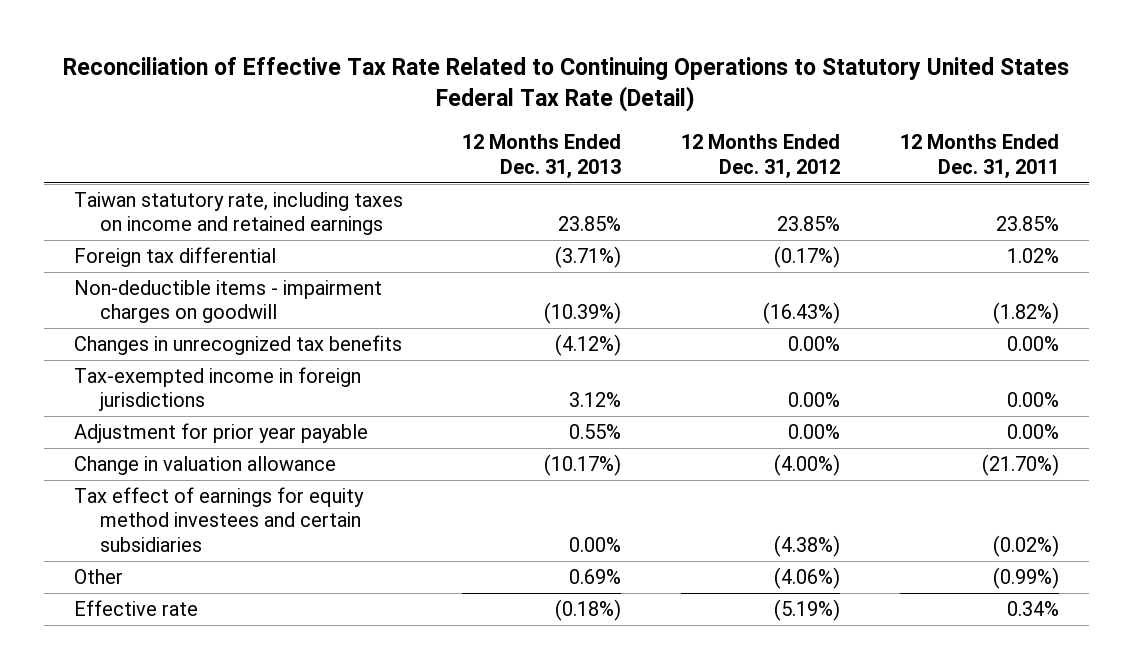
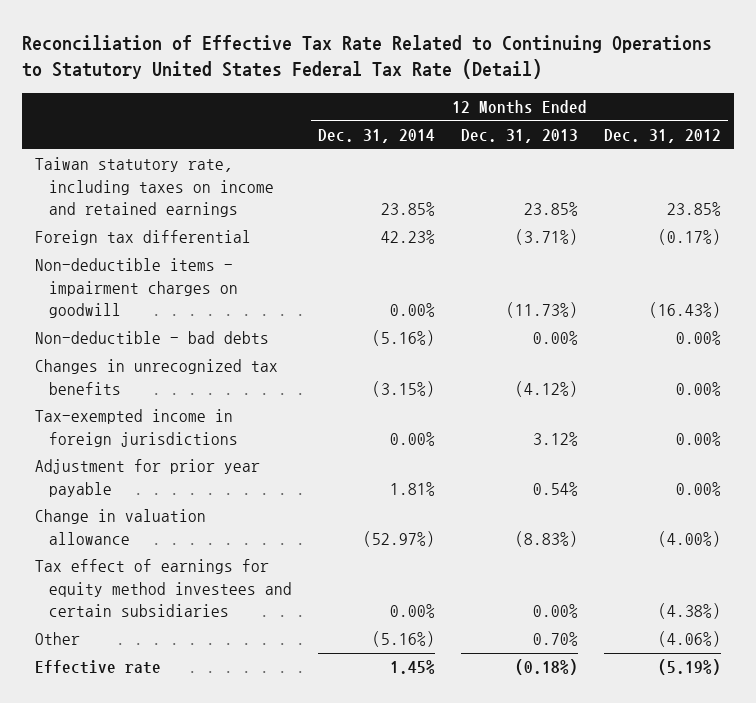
[900,134,1060,179] 12 Months Ended Dec. 31, 2011 -> none
none -> [317,129,435,144] Dec. 31, 2014
[544,302,622,325] (10.39%) -> [506,302,579,319] (11.73%)
none -> [35,331,270,345] Non-deductible - bad debts
[569,424,622,440] 0.55% -> [533,481,579,496] 0.54%
[544,454,622,477] (10.17%) -> [515,530,579,547] (8.83%)
[569,569,622,585] 0.69% -> [533,632,579,647] 0.70%

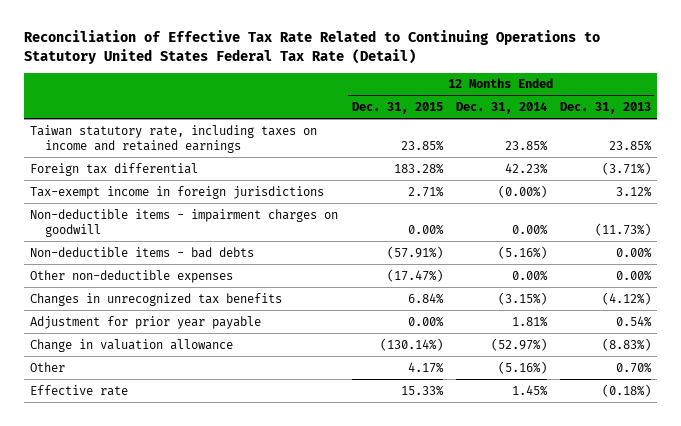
[604,129,722,144] Dec. 31, 2012 -> none
none -> [351,102,443,115] Dec. 31, 2015
none -> [30,185,325,199] Tax-exempt income in foreign jurisdictions
none -> [30,246,255,258] Non-deductible items - bad debts
[35,331,270,345] Non-deductible - bad debts -> [30,269,234,283] Other non-deductible expenses
[371,330,435,347] (5.16%) -> [511,269,548,281] 0.00%
[35,409,238,447] Tax-exempted income in foreign jurisdictions -> none
[35,559,292,618] Tax effect of earnings for equity method investees and certain subsidiaries -> none

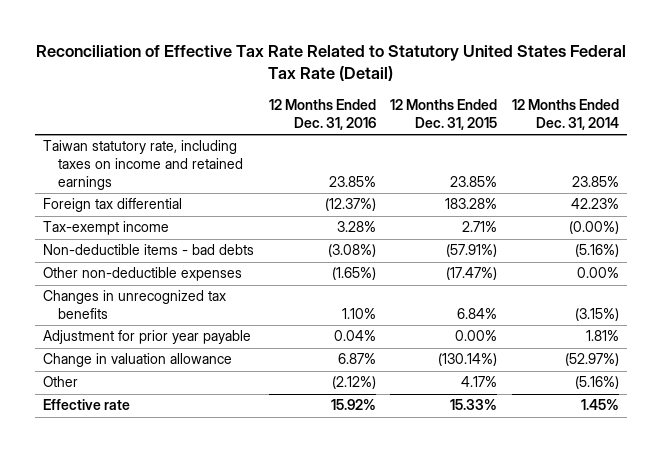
[23,30,600,64] Reconciliation of Effective Tax Rate Related to Continuing Operations to Statutory United States Federal Tax Rate (Detail) -> [35,45,626,82] Reconciliation of Effective Tax Rate Related to Statutory United States Federal Tax Rate (Detail)
[559,102,651,115] Dec. 31, 2013 -> none
none -> [268,99,376,130] 12 Months Ended Dec. 31, 2016
[30,208,339,237] Non-deductible items - impairment charges on goodwill -> none
[30,185,325,199] Tax-exempt income in foreign jurisdictions -> [42,221,169,236] Tax-exempt income

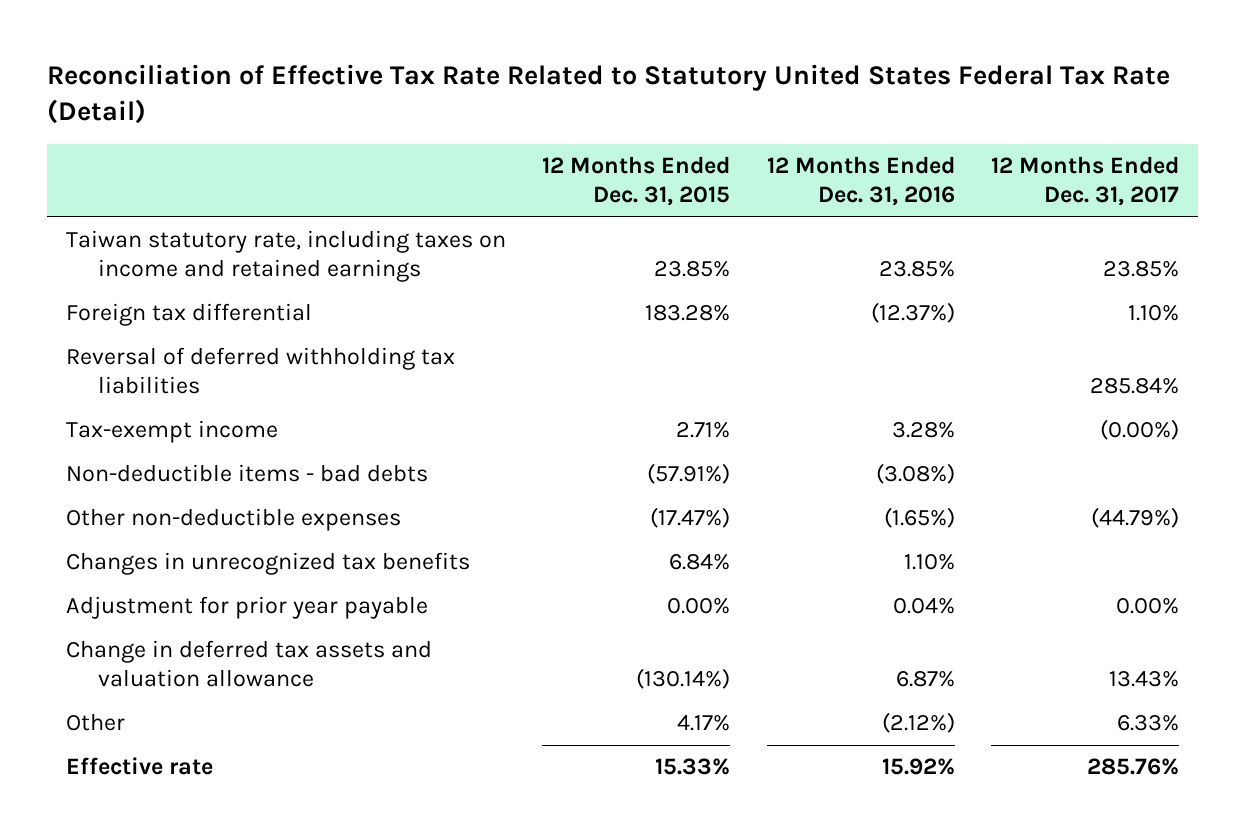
[512,99,620,130] 12 Months Ended Dec. 31, 2014 -> none
none -> [991,156,1180,207] 12 Months Ended Dec. 31, 2017
none -> [65,347,455,395] Reversal of deferred withholding tax liabilities
[42,353,232,368] Change in valuation allowance -> [65,640,432,688] Change in deferred tax assets and valuation allowance

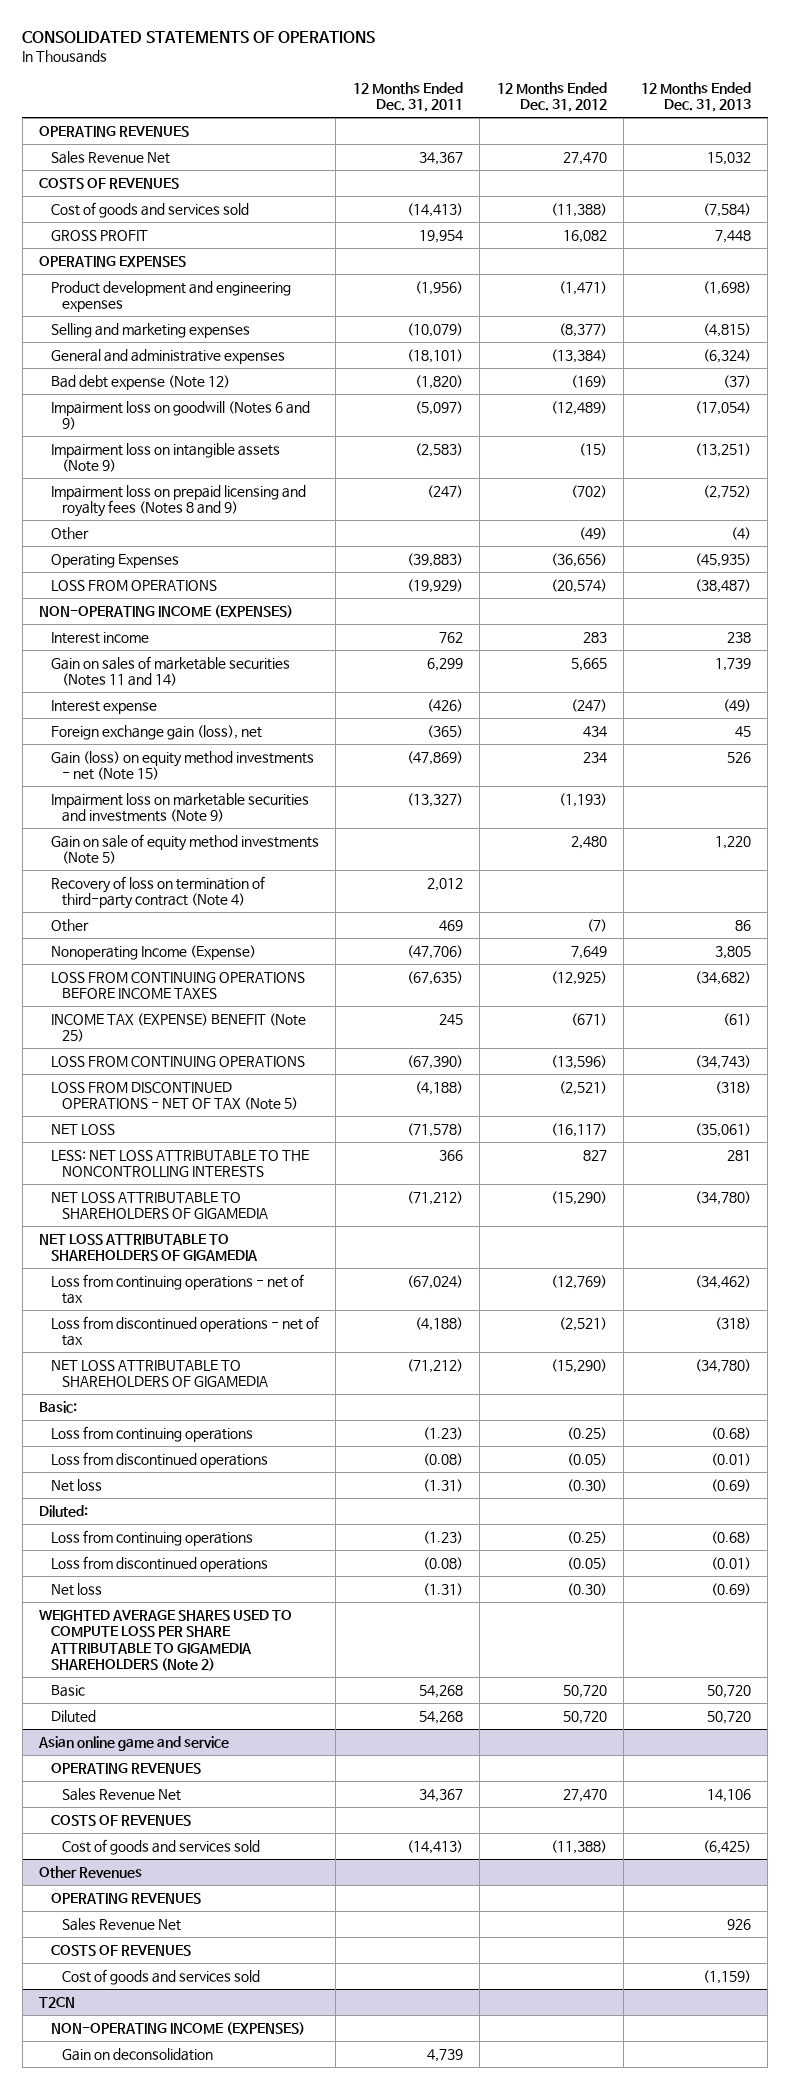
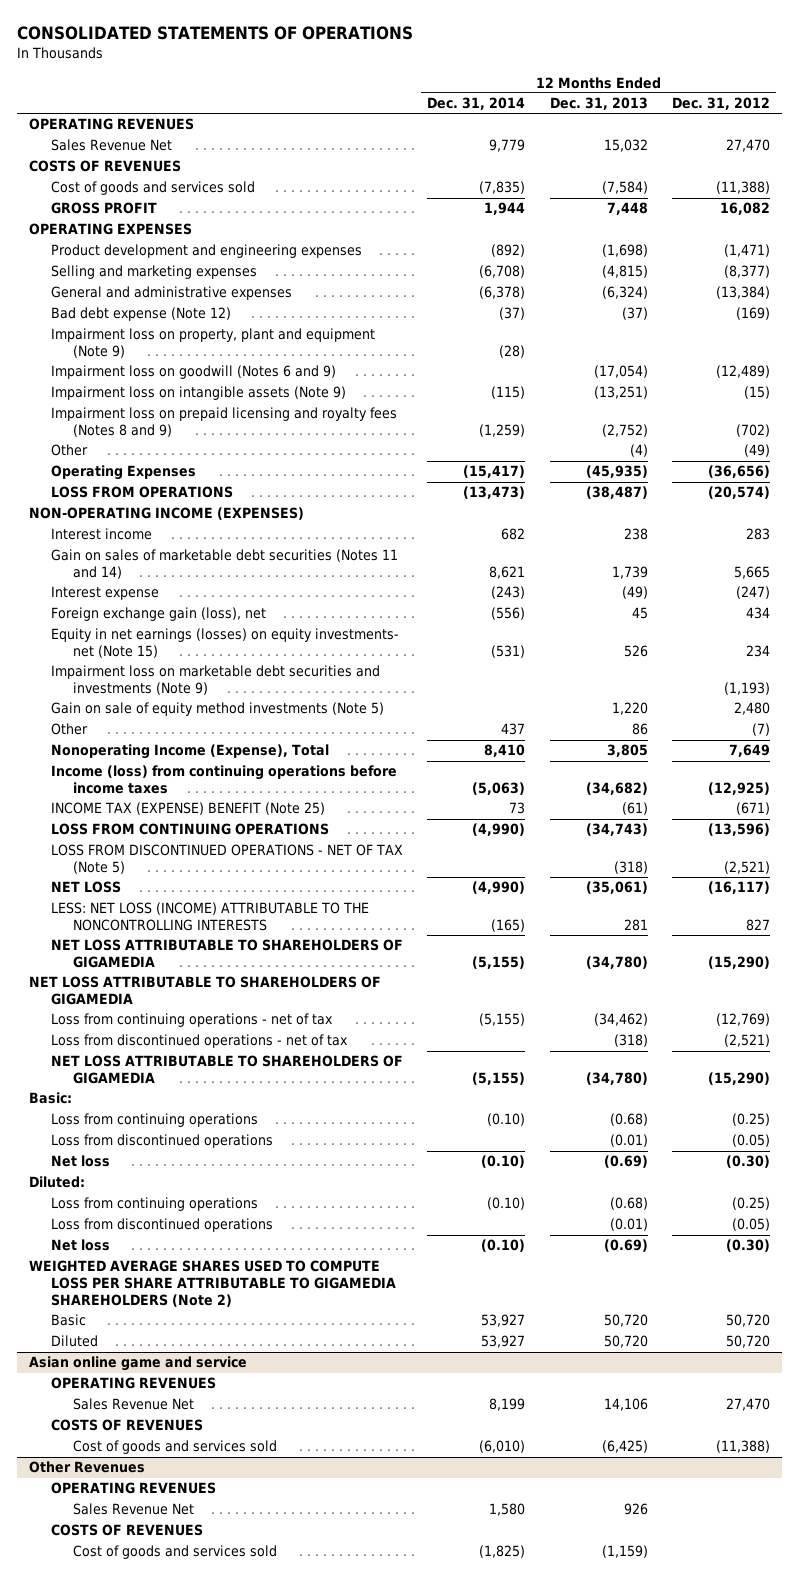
[352,81,463,112] 12 Months Ended Dec. 31, 2011 -> none
none -> [427,97,526,111] Dec. 31, 2014
none -> [50,328,375,359] Impairment loss on property, plant and equipment (Note 9)
[50,655,290,687] Gain on sales of marketable securities (Notes 11 and 14) -> [50,549,398,580] Gain on sales of marketable debt securities (Notes 11 and 14)
[50,750,314,781] Gain (loss) on equity method investments - net (Note 15) -> [50,628,399,659] Equity in net earnings (losses) on equity investments- net (Note 15)
[50,792,309,823] Impairment loss on marketable securities and investments (Note 9) -> [50,665,380,696] Impairment loss on marketable debt securities and investments (Note 9)
[50,875,265,910] Recovery of loss on termination of third-party contract (Note 4) -> none
[50,944,256,960] Nonoperating Income (Expense) -> [50,744,329,760] Nonoperating Income (Expense), Total
[50,971,305,1000] LOSS FROM CONTINUING OPERATIONS BEFORE INCOME TAXES -> [50,765,397,795] Income (loss) from continuing operations before income taxes
[50,1149,309,1178] LESS: NET LOSS ATTRIBUTABLE TO THE NONCONTROLLING INTERESTS -> [50,902,369,932] LESS: NET LOSS (INCOME) ATTRIBUTABLE TO THE NONCONTROLLING INTERESTS
[39,1996,76,2008] T2CN -> none
[50,2021,305,2035] NON-OPERATING INCOME (EXPENSES) -> none
[62,2047,214,2061] Gain on deconsolidation -> none

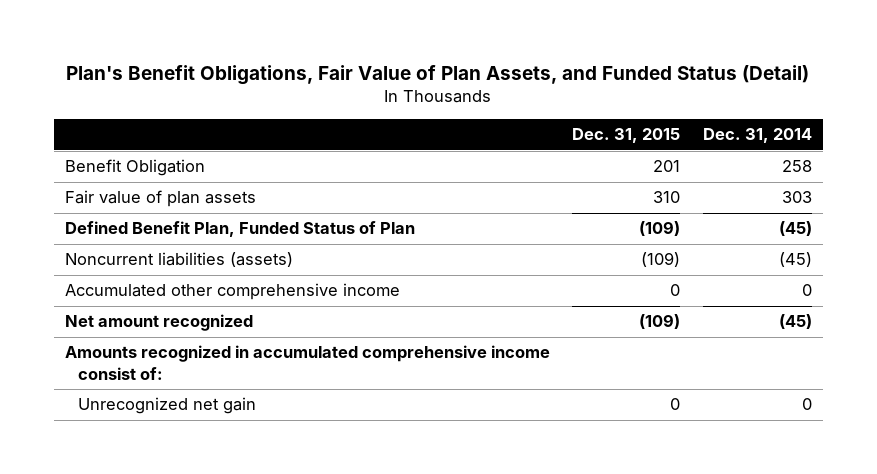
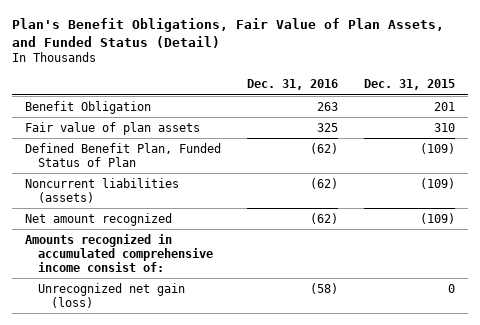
[702,128,812,144] Dec. 31, 2014 -> none
none -> [247,79,339,91] Dec. 31, 2016
[65,283,401,301] Accumulated other comprehensive income -> none
[77,397,256,415] Unrecognized net gain -> [38,282,186,308] Unrecognized net gain (loss)

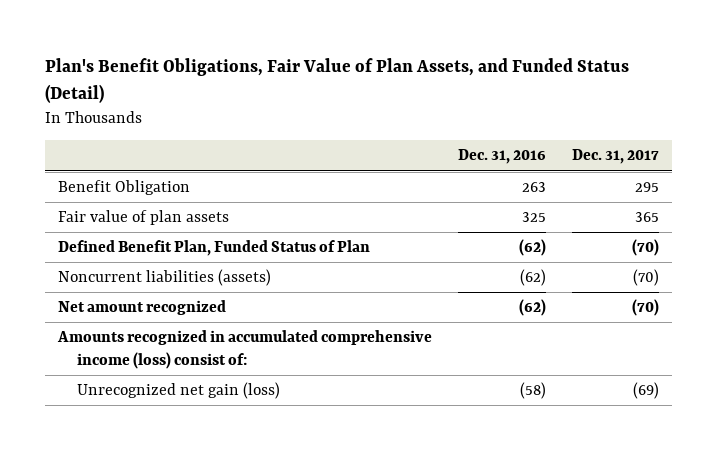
[364,79,456,91] Dec. 31, 2015 -> none
none -> [571,149,659,165] Dec. 31, 2017
[24,233,214,272] Amounts recognized in accumulated comprehensive income consist of: -> [57,330,433,369] Amounts recognized in accumulated comprehensive income (loss) consist of:

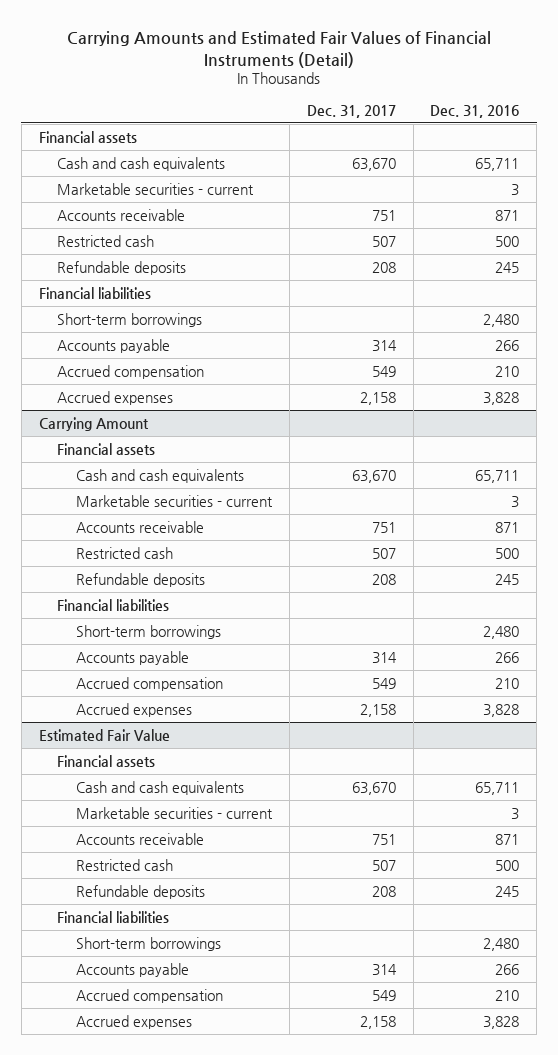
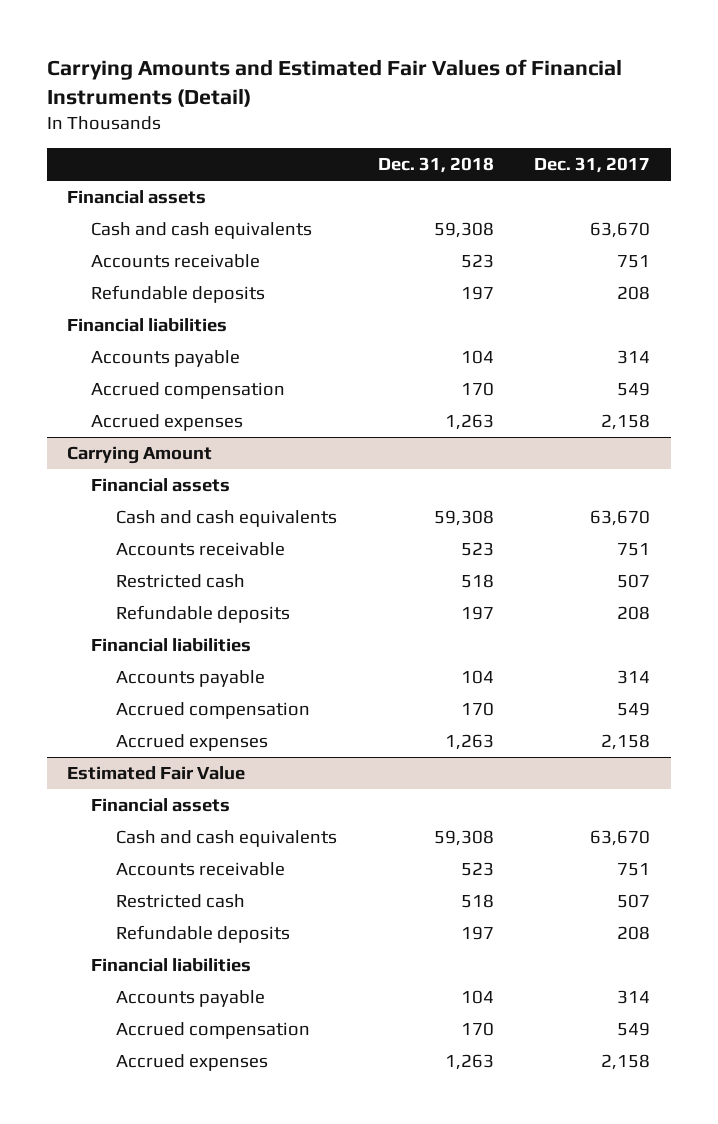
[430,105,520,119] Dec. 31, 2016 -> none
none -> [377,157,494,174] Dec. 31, 2018
[57,182,255,195] Marketable securities - current -> none
[57,234,155,247] Restricted cash -> none
[57,312,203,327] Short-term borrowings -> none
[75,494,273,507] Marketable securities - current -> none
[75,624,221,639] Short-term borrowings -> none
[75,806,273,819] Marketable securities - current -> none
[75,936,221,951] Short-term borrowings -> none

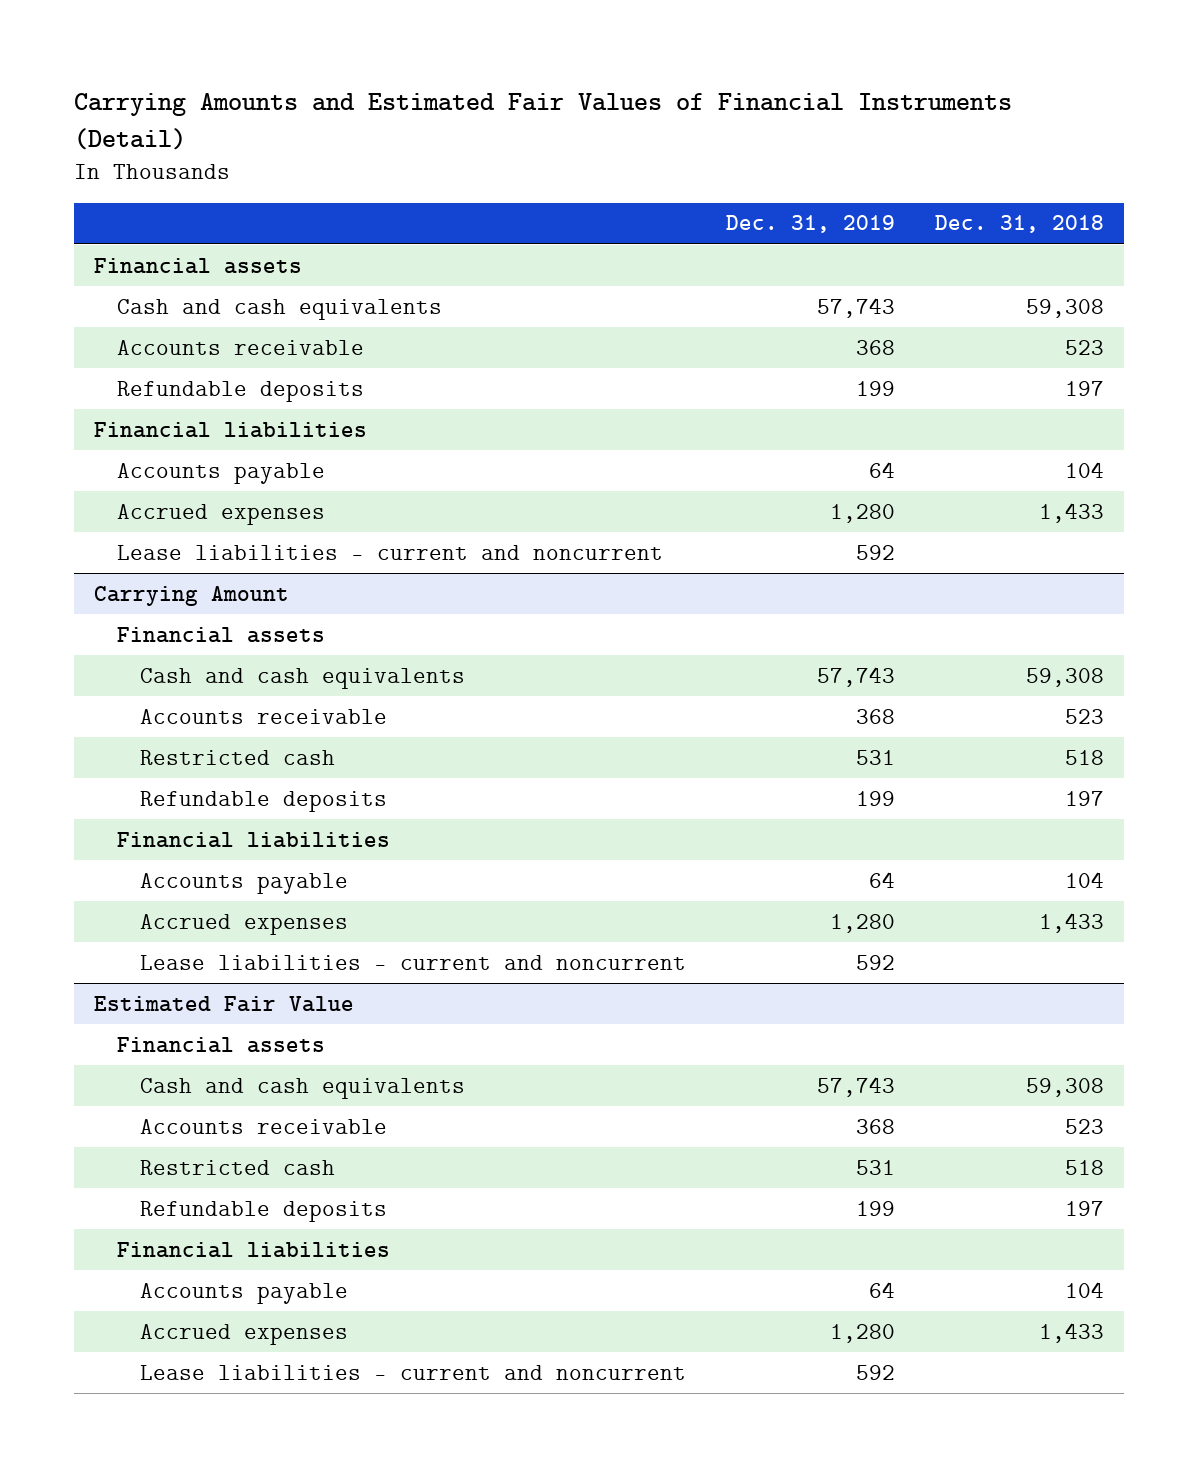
[534,157,651,174] Dec. 31, 2017 -> none
none -> [726,215,896,234] Dec. 31, 2019
[91,382,286,400] Accrued compensation -> none
[444,414,494,431] 1,263 -> [1038,502,1104,523] 1,433
none -> [116,544,663,560] Lease liabilities - current and noncurrent
[115,702,310,720] Accrued compensation -> none
[444,734,494,751] 1,263 -> [1038,912,1104,933] 1,433
none -> [140,954,687,970] Lease liabilities - current and noncurrent
[115,1022,310,1040] Accrued compensation -> none
[444,1054,494,1071] 1,263 -> [1038,1322,1104,1343] 1,433
none -> [140,1364,687,1380] Lease liabilities - current and noncurrent

